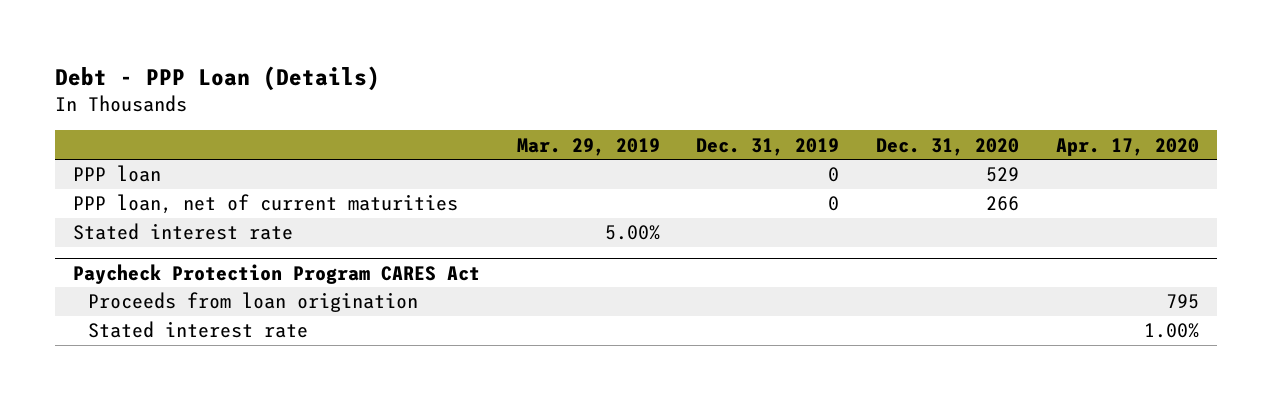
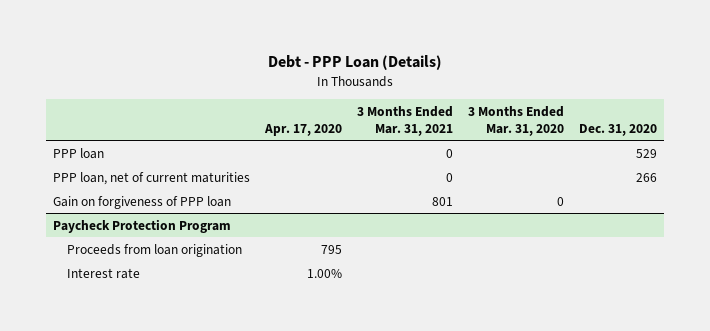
[516,137,660,156] Mar. 29, 2019 -> none
[696,137,840,156] Dec. 31, 2019 -> none
none -> [357,105,454,136] 3 Months Ended Mar. 31, 2021
none -> [468,105,565,136] 3 Months Ended Mar. 31, 2020
[73,223,294,241] Stated interest rate -> none
none -> [53,195,232,209] Gain on forgiveness of PPP loan
[73,263,481,284] Paycheck Protection Program CARES Act -> [53,218,232,233] Paycheck Protection Program
[88,321,309,339] Stated interest rate -> [66,267,140,279] Interest rate

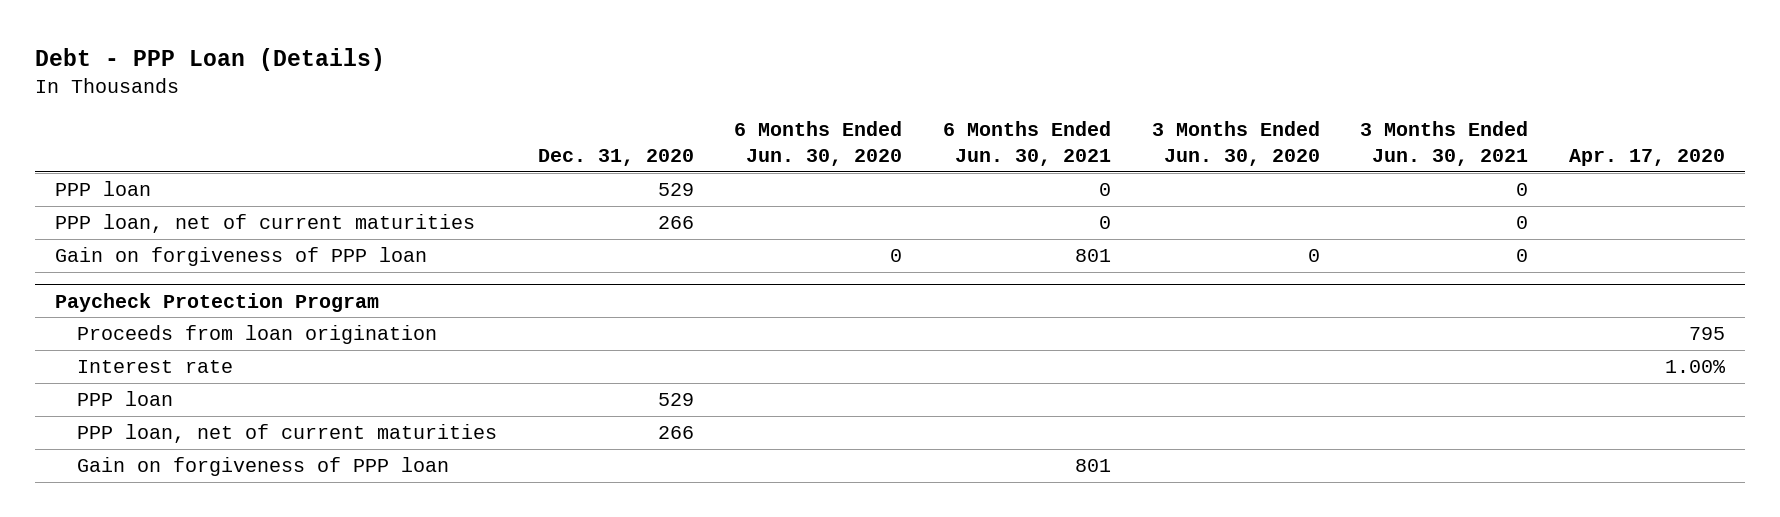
[357,105,454,136] 3 Months Ended Mar. 31, 2021 -> none
[468,105,565,136] 3 Months Ended Mar. 31, 2020 -> none
none -> [734,121,903,166] 6 Months Ended Jun. 30, 2020
none -> [943,121,1112,166] 6 Months Ended Jun. 30, 2021
none -> [1151,121,1320,166] 3 Months Ended Jun. 30, 2020
none -> [1360,121,1529,166] 3 Months Ended Jun. 30, 2021
none -> [77,390,174,406] PPP loan
none -> [77,423,498,443] PPP loan, net of current maturities
none -> [77,456,450,476] Gain on forgiveness of PPP loan

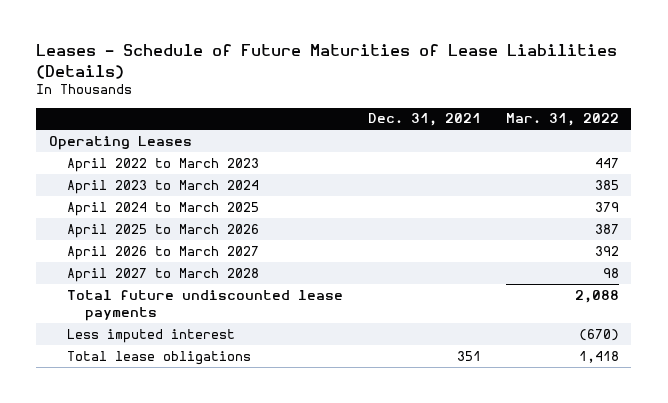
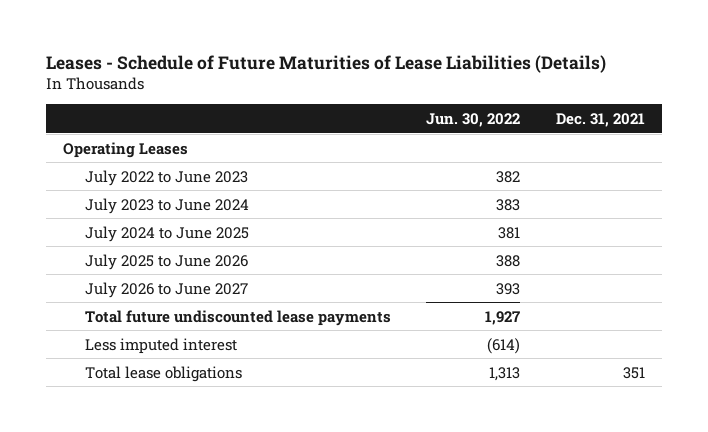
[505,113,619,127] Mar. 31, 2022 -> none
none -> [426,112,521,127] Jun. 30, 2022
[66,267,259,282] April 2027 to March 2028 -> none
[66,157,259,172] April 2022 to March 2023 -> [84,169,248,186] July 2022 to June 2023
[66,179,259,194] April 2023 to March 2024 -> [84,197,249,214] July 2023 to June 2024
[66,201,259,216] April 2024 to March 2025 -> [84,225,249,242] July 2024 to June 2025
[66,223,259,238] April 2025 to March 2026 -> [84,253,248,270] July 2025 to June 2026
[66,245,259,260] April 2026 to March 2027 -> [84,281,248,298] July 2026 to June 2027

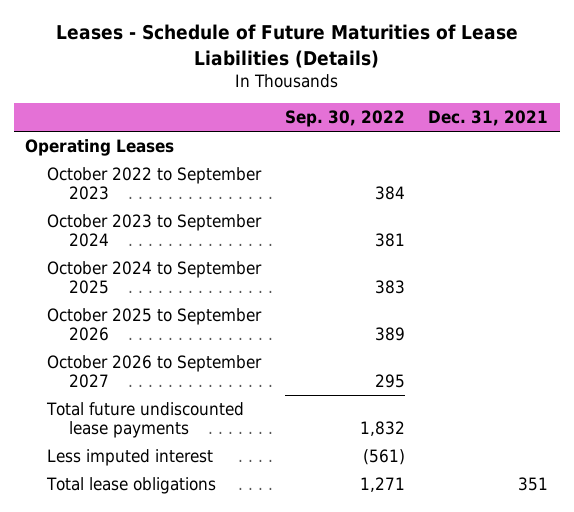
[426,112,521,127] Jun. 30, 2022 -> none
none -> [284,110,405,128] Sep. 30, 2022
[84,169,248,186] July 2022 to June 2023 -> [47,166,263,200] October 2022 to September 2023
[84,197,249,214] July 2023 to June 2024 -> [47,213,263,247] October 2023 to September 2024
[84,225,249,242] July 2024 to June 2025 -> [47,260,263,294] October 2024 to September 2025
[84,253,248,270] July 2025 to June 2026 -> [47,307,263,341] October 2025 to September 2026
[84,281,248,298] July 2026 to June 2027 -> [47,354,263,388] October 2026 to September 2027

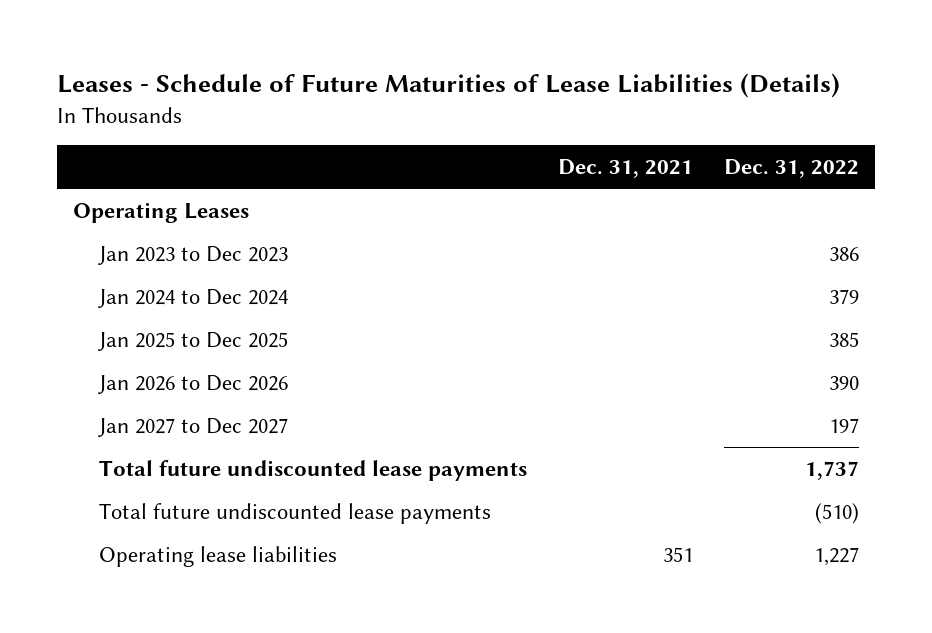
[284,110,405,128] Sep. 30, 2022 -> none
none -> [723,159,859,179] Dec. 31, 2022
[47,166,263,200] October 2022 to September 2023 -> [97,245,288,265] Jan 2023 to Dec 2023
[47,213,263,247] October 2023 to September 2024 -> [97,288,288,308] Jan 2024 to Dec 2024
[47,260,263,294] October 2024 to September 2025 -> [97,331,288,351] Jan 2025 to Dec 2025
[47,307,263,341] October 2025 to September 2026 -> [97,374,288,394] Jan 2026 to Dec 2026
[47,354,263,388] October 2026 to September 2027 -> [97,417,288,437] Jan 2027 to Dec 2027
[47,448,214,466] Less imputed interest -> [98,502,491,524] Total future undiscounted lease payments
[46,476,217,494] Total lease obligations -> [98,545,337,567] Operating lease liabilities

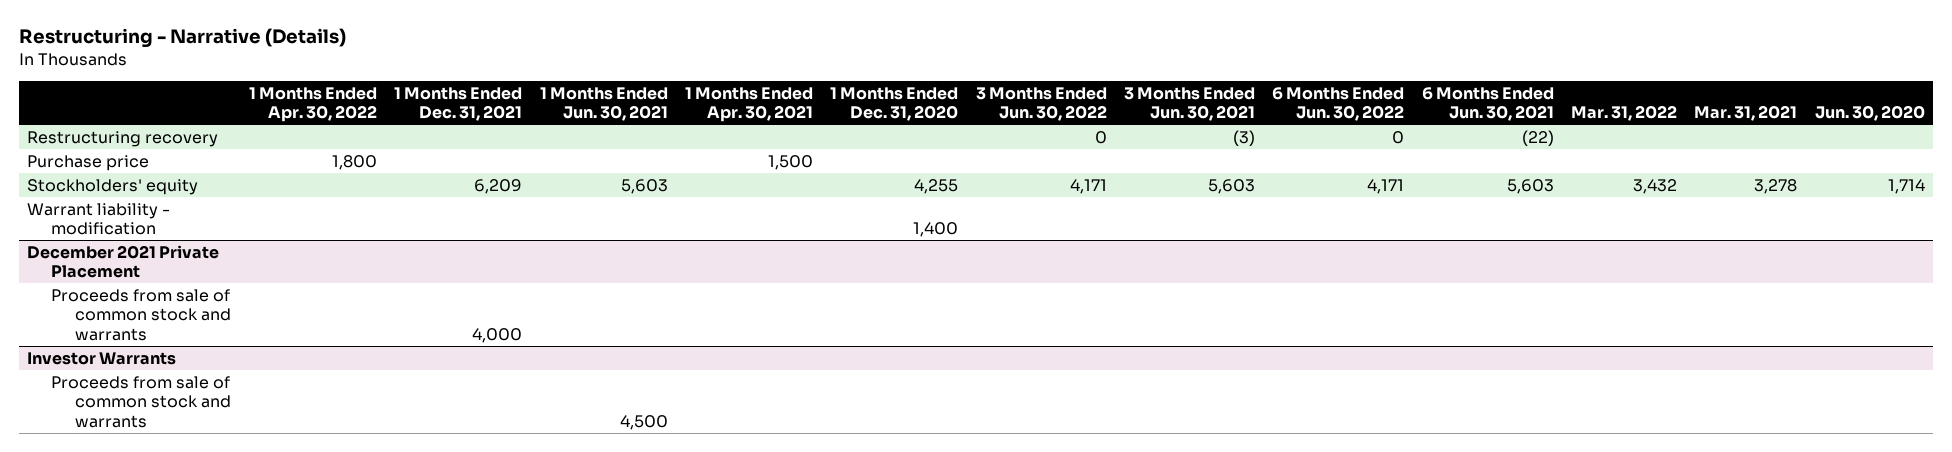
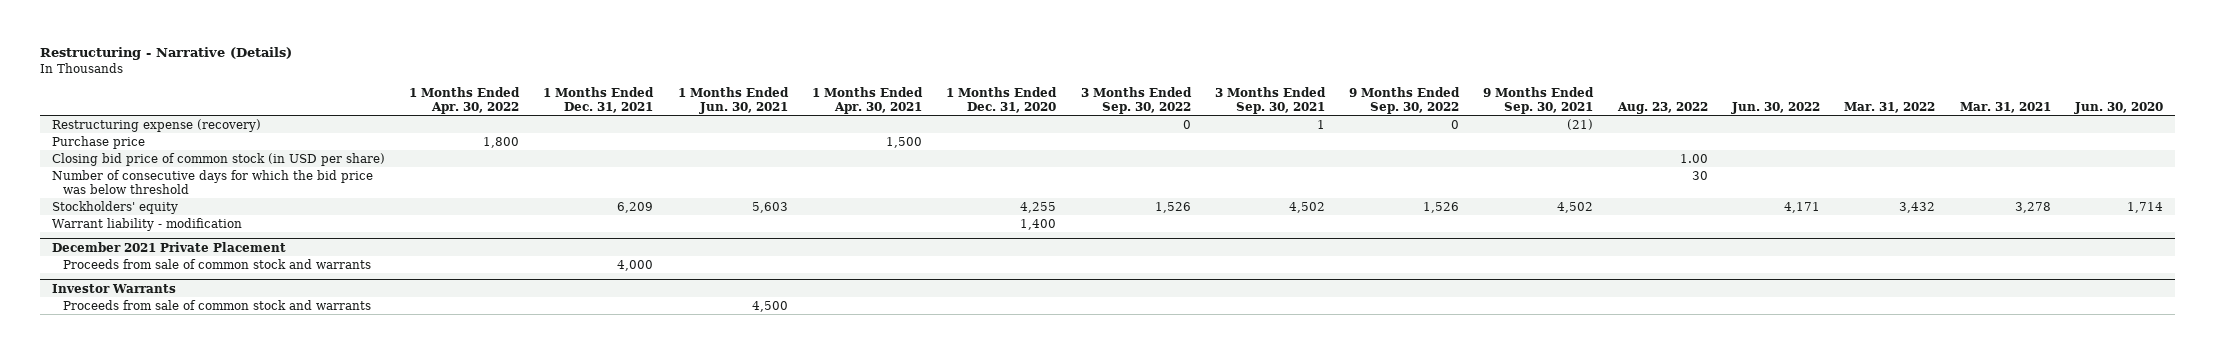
[975,86,1107,122] 3 Months Ended Jun. 30, 2022 -> none
[1123,86,1255,122] 3 Months Ended Jun. 30, 2021 -> none
[1272,86,1405,122] 6 Months Ended Jun. 30, 2022 -> none
[1421,86,1554,122] 6 Months Ended Jun. 30, 2021 -> none
none -> [1080,87,1192,114] 3 Months Ended Sep. 30, 2022
none -> [1214,87,1326,114] 3 Months Ended Sep. 30, 2021
none -> [1349,87,1461,114] 9 Months Ended Sep. 30, 2022
none -> [1483,87,1595,114] 9 Months Ended Sep. 30, 2021
none -> [1616,101,1708,114] Aug. 23, 2022
none -> [1731,101,1821,114] Jun. 30, 2022
[27,130,219,147] Restructuring recovery -> [51,118,261,132] Restructuring expense (recovery)
none -> [51,152,385,166] Closing bid price of common stock (in USD per share)
none -> [51,169,373,194] Number of consecutive days for which the bid price was below threshold

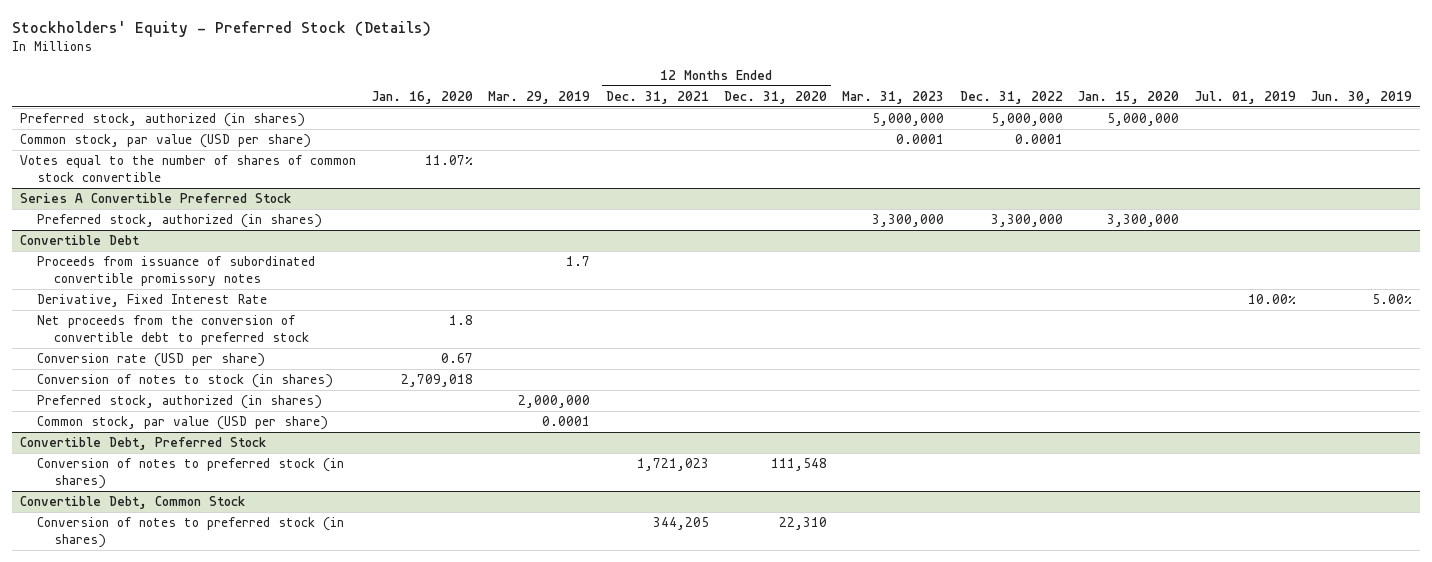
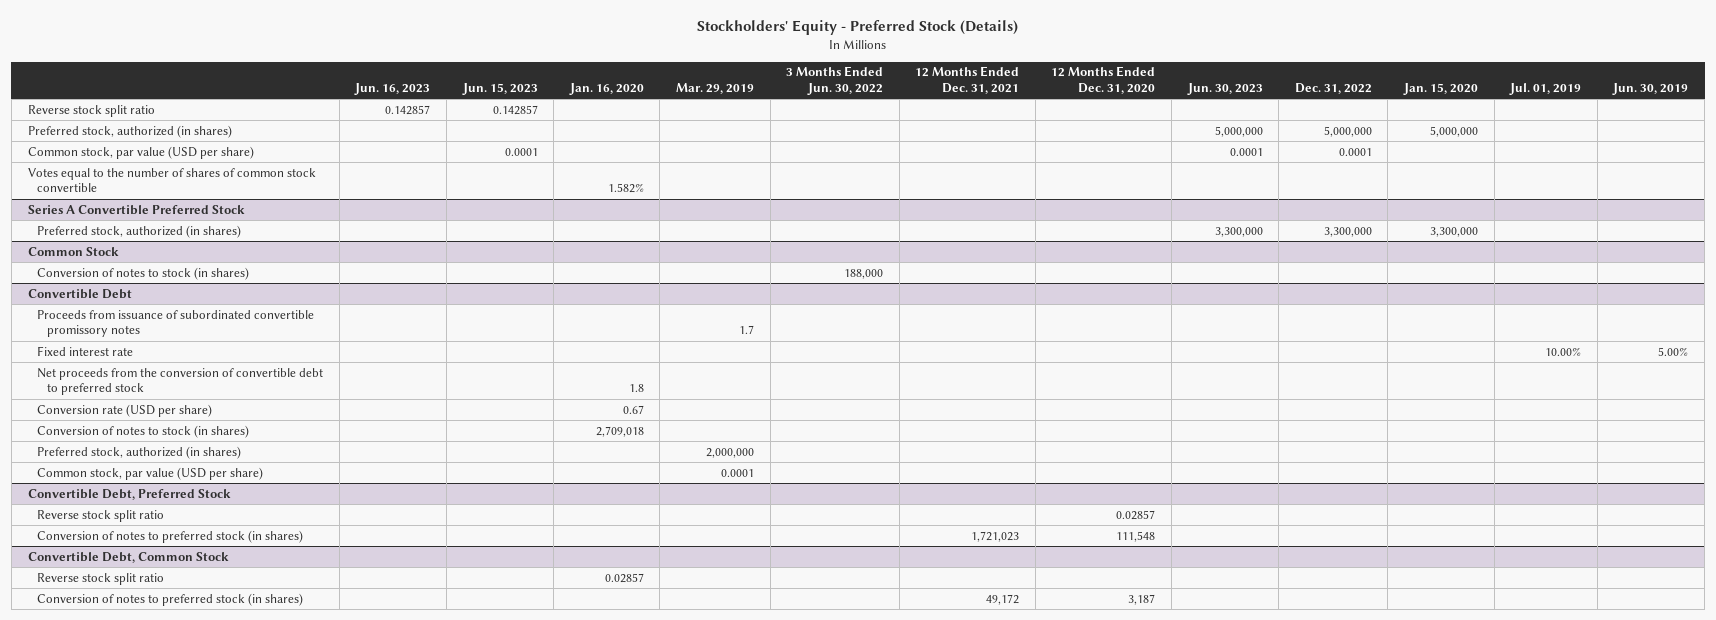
[842,90,945,104] Mar. 31, 2023 -> none
none -> [354,82,431,95] Jun. 16, 2023
none -> [461,82,538,95] Jun. 15, 2023
none -> [786,66,884,95] 3 Months Ended Jun. 30, 2022
none -> [1186,82,1263,95] Jun. 30, 2023
none -> [27,104,155,117] Reverse stock split ratio
[424,155,473,166] 11.07% -> [607,183,644,194] 1.582%
none -> [27,246,119,256] Common Stock
none -> [37,266,250,280] Conversion of notes to stock (in shares)
[36,294,267,308] Derivative, Fixed Interest Rate -> [37,345,134,356] Fixed interest rate
none -> [37,509,165,522] Reverse stock split ratio
none -> [37,572,165,585] Reverse stock split ratio
[652,517,709,531] 344,205 -> [986,593,1020,605] 49,172
[778,517,827,531] 22,310 -> [1128,593,1156,605] 3,187

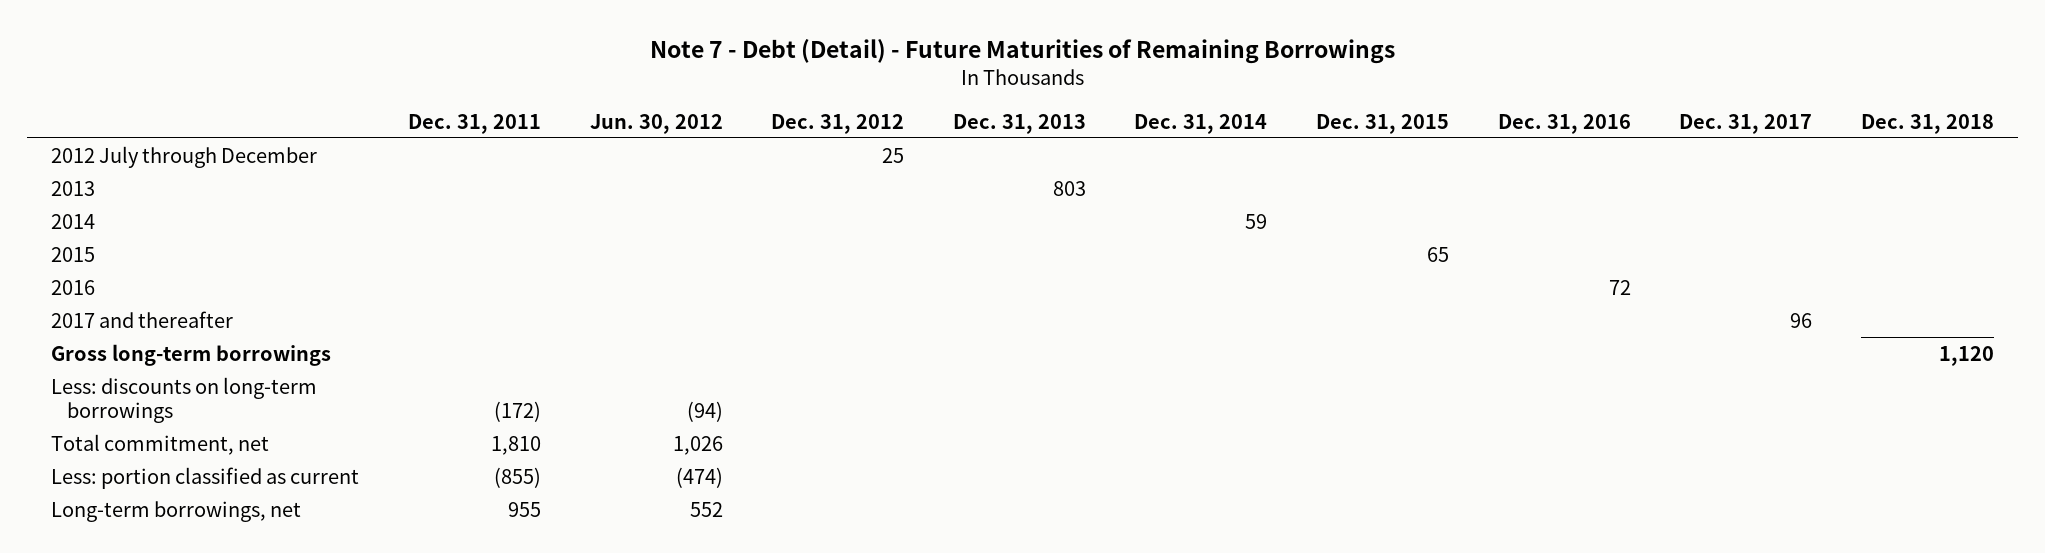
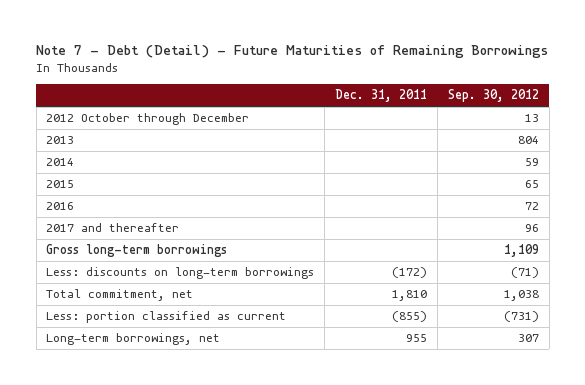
[589,113,723,134] Jun. 30, 2012 -> none
[771,113,905,134] Dec. 31, 2012 -> none
[952,113,1086,134] Dec. 31, 2013 -> none
[1134,113,1268,134] Dec. 31, 2014 -> none
[1316,113,1450,134] Dec. 31, 2015 -> none
[1497,113,1631,134] Dec. 31, 2016 -> none
[1679,113,1813,134] Dec. 31, 2017 -> none
[1860,113,1994,134] Dec. 31, 2018 -> none
none -> [447,89,539,103] Sep. 30, 2012
[51,145,318,168] 2012 July through December -> [46,113,250,126] 2012 October through December

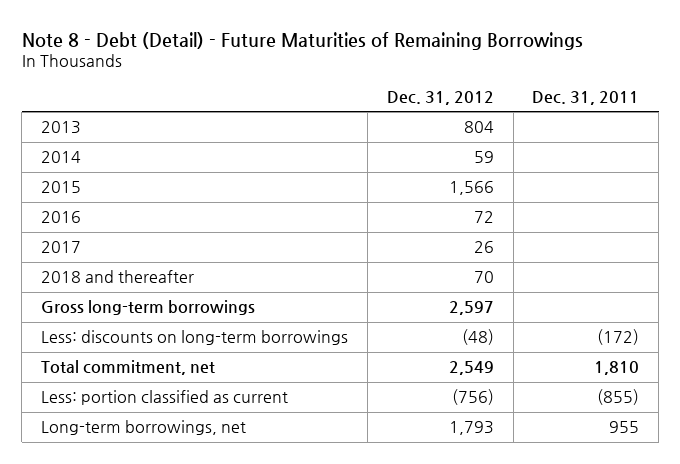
[36,45,549,59] Note 7 - Debt (Detail) - Future Maturities of Remaining Borrowings -> [21,31,583,50] Note 8 - Debt (Detail) - Future Maturities of Remaining Borrowings
[447,89,539,103] Sep. 30, 2012 -> none
none -> [386,90,494,105] Dec. 31, 2012
[46,113,250,126] 2012 October through December -> none
none -> [41,241,82,254] 2017
[46,223,180,233] 2017 and thereafter -> [41,270,195,284] 2018 and thereafter

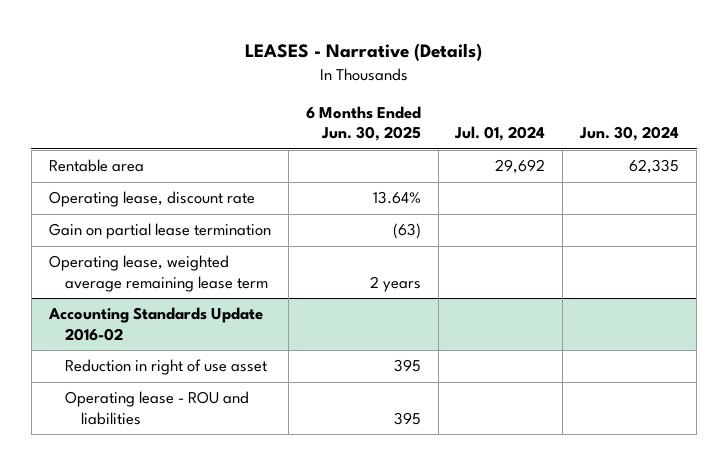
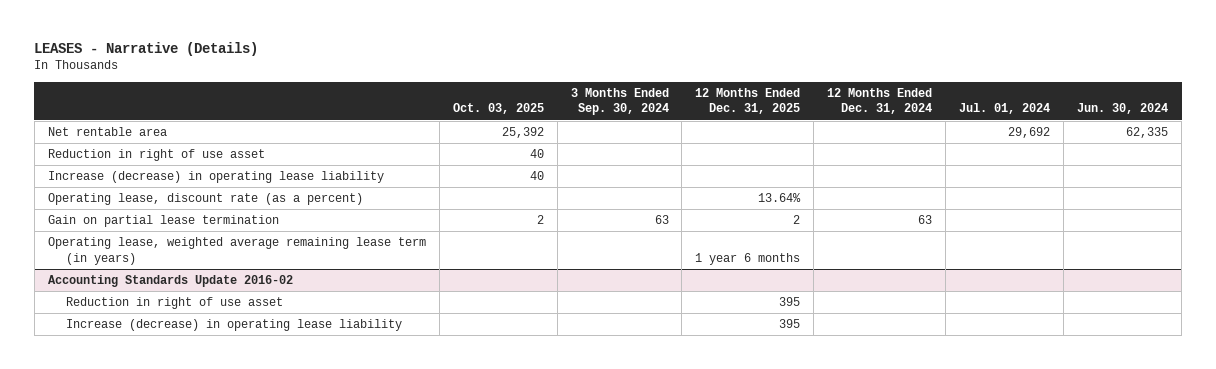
[305,105,421,142] 6 Months Ended Jun. 30, 2025 -> none
none -> [452,103,544,115] Oct. 03, 2025
none -> [570,87,669,116] 3 Months Ended Sep. 30, 2024
none -> [695,87,801,115] 12 Months Ended Dec. 31, 2025
none -> [827,87,933,115] 12 Months Ended Dec. 31, 2024
[48,159,144,173] Rentable area -> [47,127,167,137] Net rentable area
none -> [47,149,265,162] Reduction in right of use asset
none -> [47,171,384,184] Increase (decrease) in operating lease liability
[48,191,255,208] Operating lease, discount rate -> [47,193,363,206] Operating lease, discount rate (as a percent)
[48,255,268,293] Operating lease, weighted average remaining lease term -> [47,237,426,265] Operating lease, weighted average remaining lease term (in years)
[64,391,249,426] Operating lease - ROU and liabilities -> [65,319,402,332] Increase (decrease) in operating lease liability

